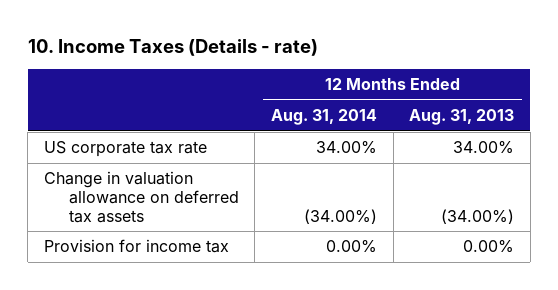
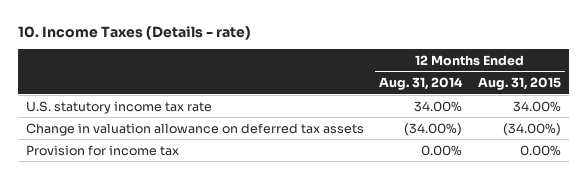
[409,109,515,126] Aug. 31, 2013 -> none
none -> [477,77,561,91] Aug. 31, 2015
[44,141,208,158] US corporate tax rate -> [25,100,212,114] U.S. statutory income tax rate

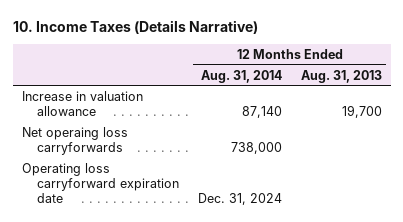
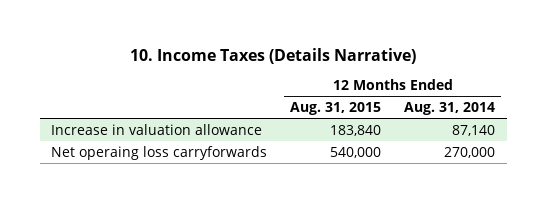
[300,69,382,83] Aug. 31, 2013 -> none
none -> [290,101,382,115] Aug. 31, 2015
[21,162,180,203] Operating loss carryforward expiration date -> none
[230,141,282,154] 738,000 -> [444,146,496,158] 270,000

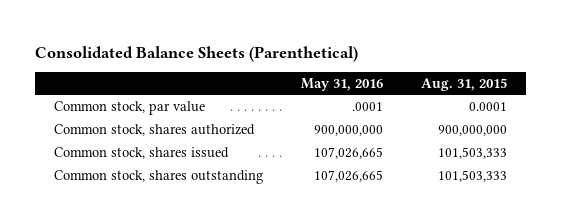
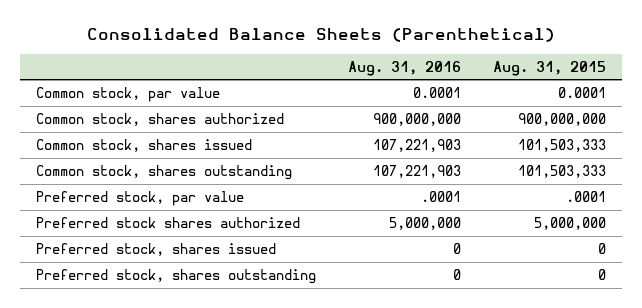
[301,77,384,91] May 31, 2016 -> none
none -> [347,60,461,76] Aug. 31, 2016
none -> [35,190,244,206] Preferred stock, par value
none -> [35,216,300,228] Preferred stock shares authorized
none -> [35,242,276,256] Preferred stock, shares issued
none -> [35,268,316,284] Preferred stock, shares outstanding

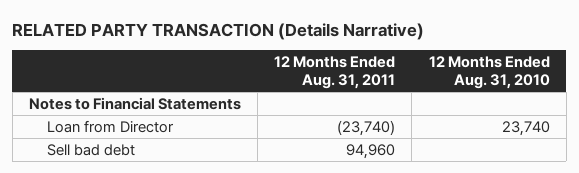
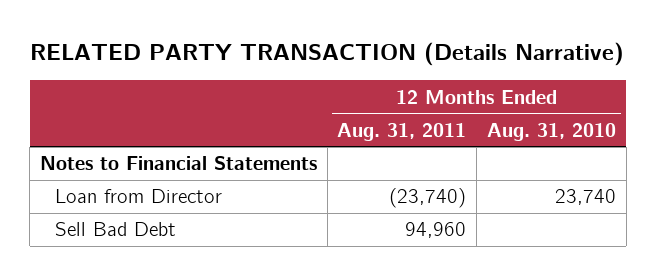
[46,143,135,156] Sell bad debt -> [54,222,176,237] Sell Bad Debt

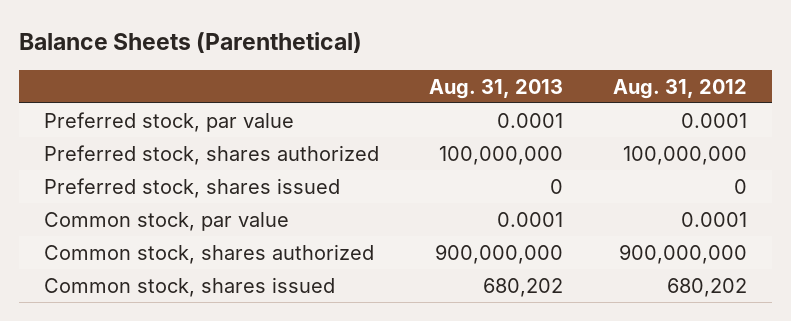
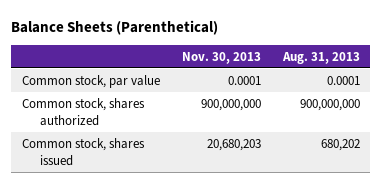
[613,78,748,99] Aug. 31, 2012 -> none
none -> [181,51,261,64] Nov. 30, 2013
[43,111,294,132] Preferred stock, par value -> none
[43,144,379,165] Preferred stock, shares authorized -> none
[43,177,340,198] Preferred stock, shares issued -> none

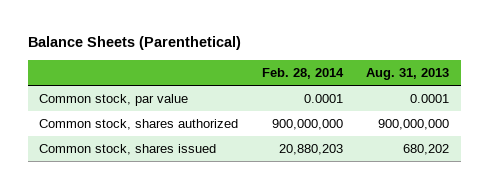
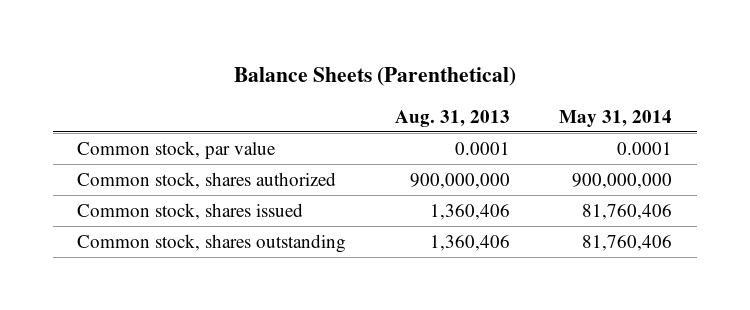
[261,68,344,80] Feb. 28, 2014 -> none
none -> [559,109,673,127] May 31, 2014
[402,143,449,155] 680,202 -> [430,203,511,220] 1,360,406
none -> [77,233,347,253] Common stock, shares outstanding

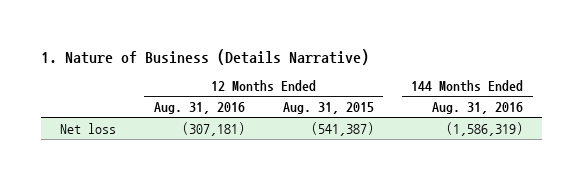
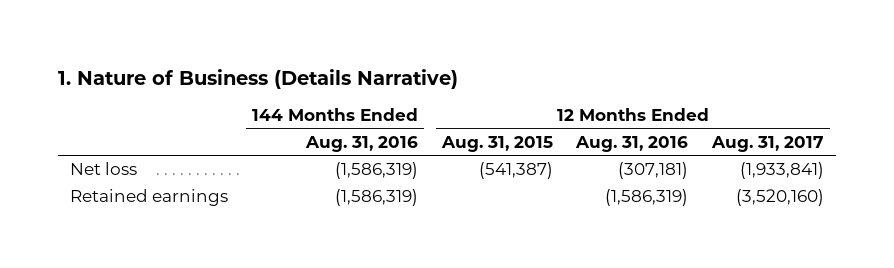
none -> [710,135,824,152] Aug. 31, 2017
none -> [70,189,229,207] Retained earnings

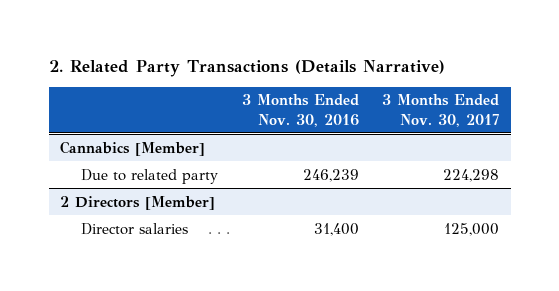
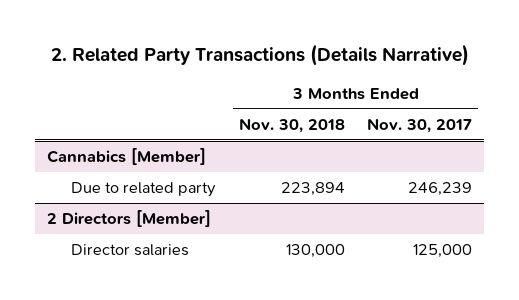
[241,94,359,127] 3 Months Ended Nov. 30, 2016 -> none
none -> [238,117,345,133] Nov. 30, 2018
[443,168,500,182] 224,298 -> [408,182,473,197] 246,239

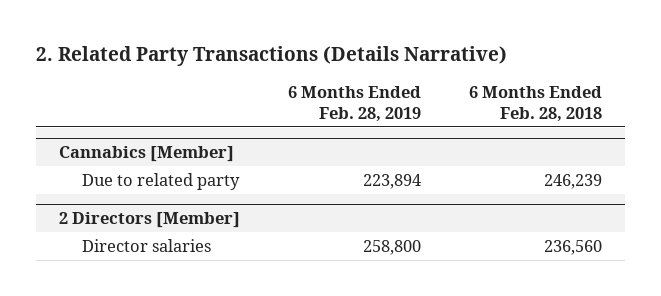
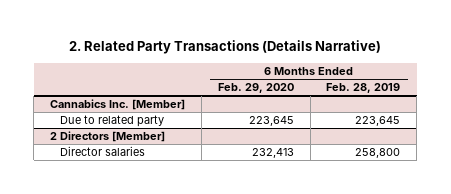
[468,86,602,122] 6 Months Ended Feb. 28, 2018 -> none
none -> [217,83,294,94] Feb. 29, 2020
[59,146,235,163] Cannabics [Member] -> [50,99,186,111] Cannabics Inc. [Member]
[362,174,421,190] 223,894 -> [355,116,401,127] 223,645

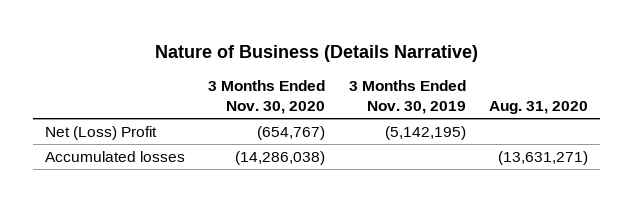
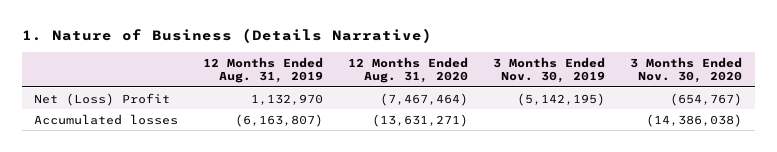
[154,44,478,62] Nature of Business (Details Narrative) -> [21,27,432,43] 1. Nature of Business (Details Narrative)
[489,101,589,115] Aug. 31, 2020 -> none
none -> [203,56,324,84] 12 Months Ended Aug. 31, 2019
none -> [348,56,469,84] 12 Months Ended Aug. 31, 2020
[235,150,326,165] (14,286,038) -> [646,113,743,127] (14,386,038)

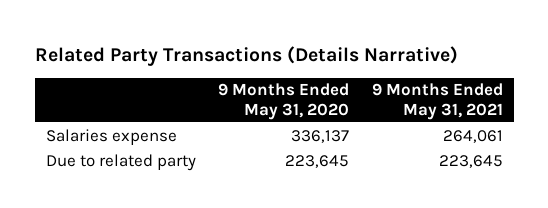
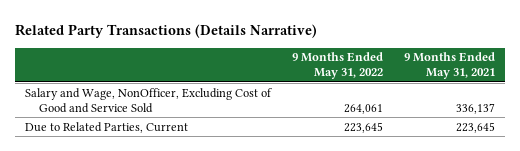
[218,83,350,120] 9 Months Ended May 31, 2020 -> none
none -> [291,52,383,80] 9 Months Ended May 31, 2022
[45,128,177,145] Salaries expense -> none
none -> [25,87,273,113] Salary and Wage, NonOfficer, Excluding Cost of Good and Service Sold
[45,153,196,171] Due to related party -> [25,121,189,133] Due to Related Parties, Current

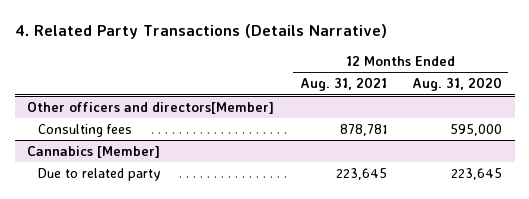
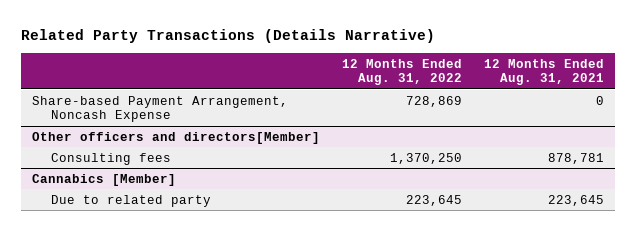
[14,24,387,40] 4. Related Party Transactions (Details Narrative) -> [21,29,436,44] Related Party Transactions (Details Narrative)
[412,77,503,92] Aug. 31, 2020 -> none
none -> [342,58,463,86] 12 Months Ended Aug. 31, 2022
none -> [32,95,289,123] Share-based Payment Arrangement, Noncash Expense

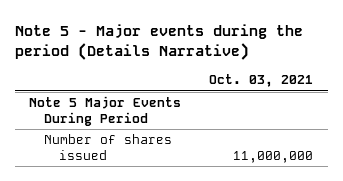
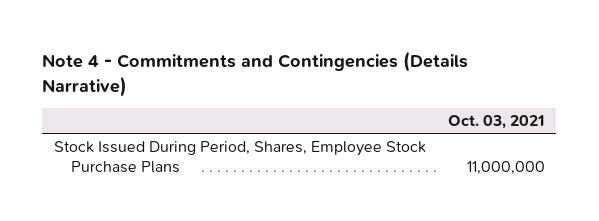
[15,23,304,60] Note 5 - Major events during the period (Details Narrative) -> [42,51,469,97] Note 4 - Commitments and Contingencies (Details Narrative)
[29,96,182,127] Note 5 Major Events During Period -> none
[44,134,173,161] Number of shares issued -> [53,141,426,173] Stock Issued During Period, Shares, Employee Stock Purchase Plans

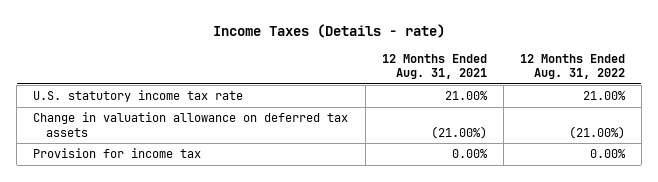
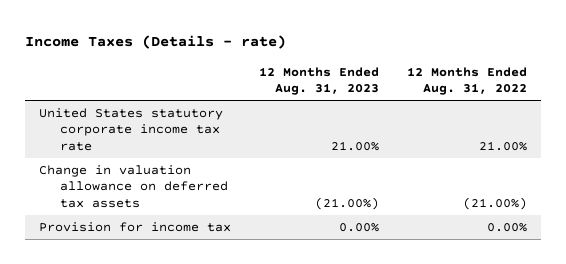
[381,54,487,80] 12 Months Ended Aug. 31, 2021 -> none
none -> [259,66,380,96] 12 Months Ended Aug. 31, 2023
[33,90,244,103] U.S. statutory income tax rate -> [39,107,224,151] United States statutory corporate income tax rate

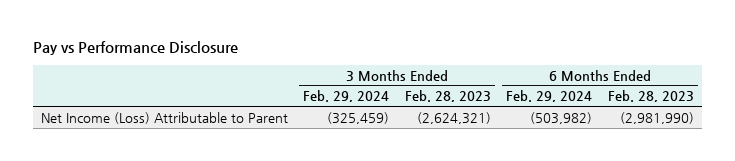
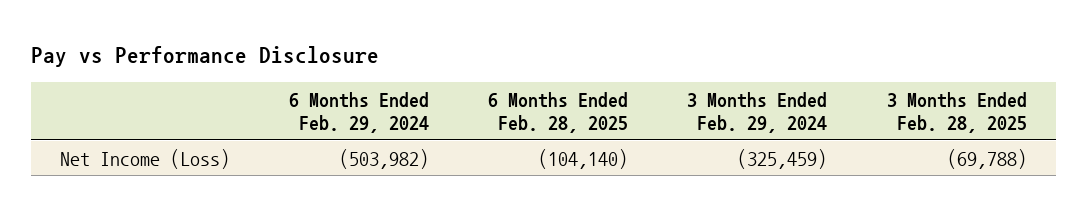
[404,90,491,103] Feb. 28, 2023 -> none
[607,90,694,103] Feb. 28, 2023 -> none
none -> [488,91,629,134] 6 Months Ended Feb. 28, 2025
none -> [886,91,1027,134] 3 Months Ended Feb. 28, 2025
[40,111,288,124] Net Income (Loss) Attributable to Parent -> [60,148,231,169] Net Income (Loss)

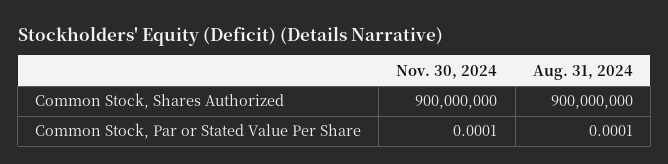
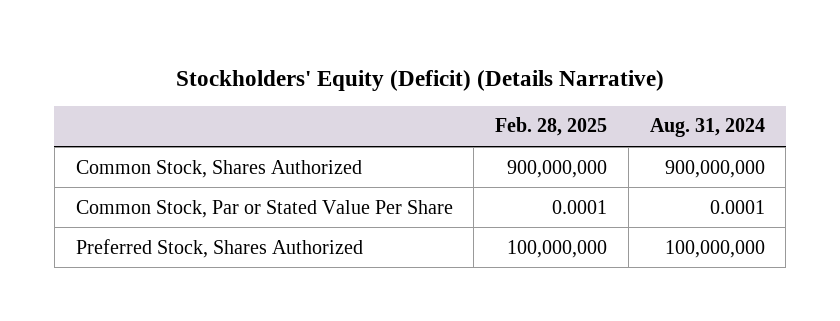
[396,64,498,79] Nov. 30, 2024 -> none
none -> [495,117,608,137] Feb. 28, 2025
none -> [75,238,363,258] Preferred Stock, Shares Authorized

